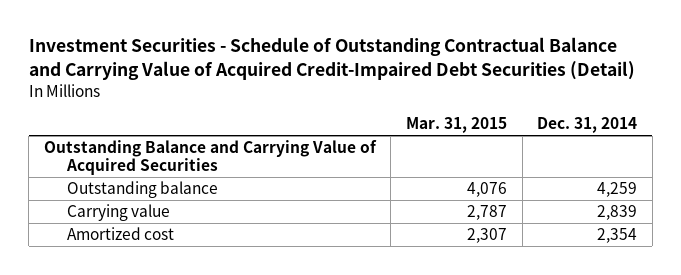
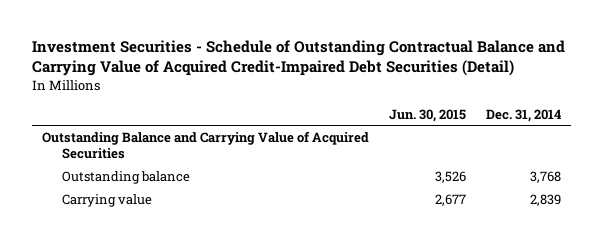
[405,117,507,134] Mar. 31, 2015 -> none
none -> [389,108,467,122] Jun. 30, 2015
[597,182,638,198] 4,259 -> [530,171,562,184] 3,768
[66,227,174,241] Amortized cost -> none

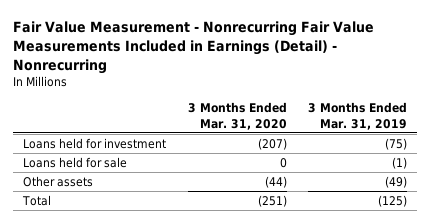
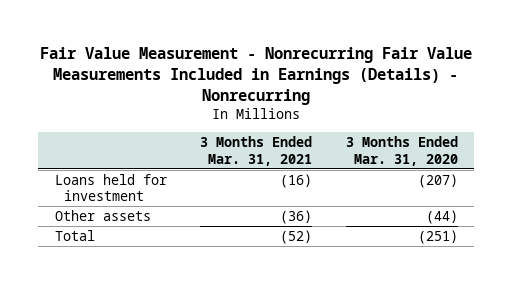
[12,20,374,74] Fair Value Measurement - Nonrecurring Fair Value Measurements Included in Earnings (Detail) - Nonrecurring -> [40,46,473,105] Fair Value Measurement - Nonrecurring Fair Value Measurements Included in Earnings (Details) - Nonrecurring
[307,102,407,130] 3 Months Ended Mar. 31, 2019 -> none
none -> [200,136,313,166] 3 Months Ended Mar. 31, 2021
[23,156,128,168] Loans held for sale -> none

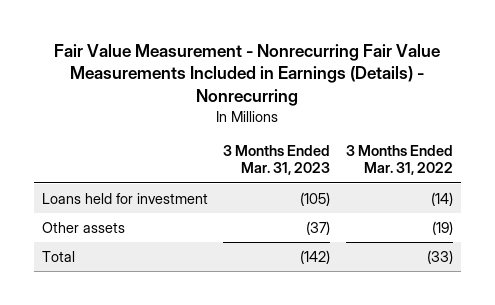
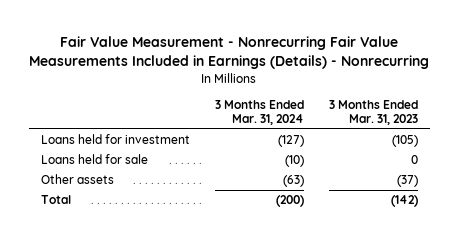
[346,144,454,176] 3 Months Ended Mar. 31, 2022 -> none
none -> [214,100,304,126] 3 Months Ended Mar. 31, 2024
none -> [41,154,149,165] Loans held for sale

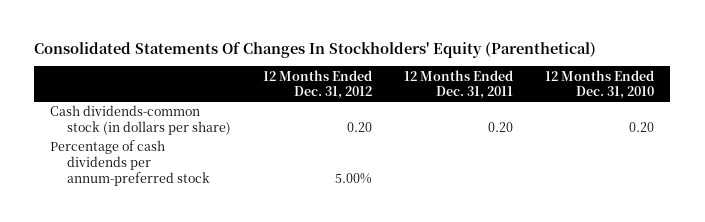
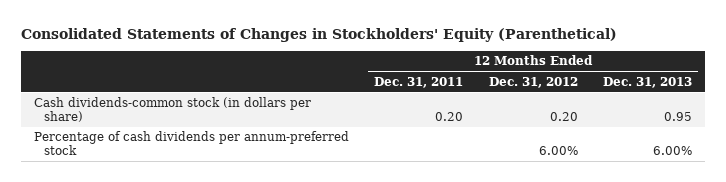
[34,41,597,58] Consolidated Statements Of Changes In Stockholders' Equity (Parenthetical) -> [21,28,618,43] Consolidated Statements of Changes in Stockholders' Equity (Parenthetical)
[545,69,655,100] 12 Months Ended Dec. 31, 2010 -> none
none -> [602,76,692,88] Dec. 31, 2013
[335,172,373,184] 5.00% -> [538,145,578,155] 6.00%

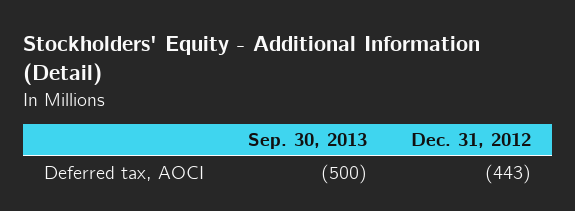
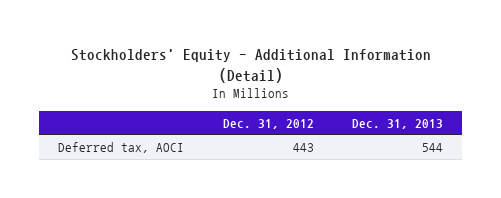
[248,133,368,150] Sep. 30, 2013 -> none
none -> [351,118,443,129] Dec. 31, 2013
[484,164,531,185] (443) -> [292,143,314,153] 443

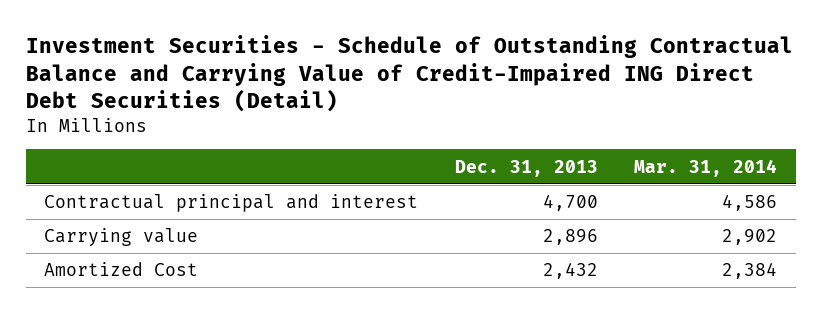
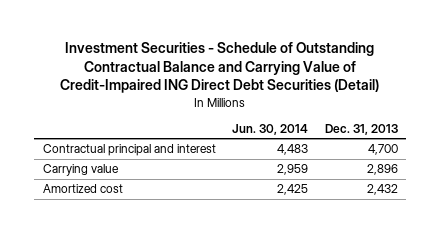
[634,158,778,177] Mar. 31, 2014 -> none
none -> [232,123,309,135] Jun. 30, 2014
[44,262,199,277] Amortized Cost -> [42,184,123,194] Amortized cost

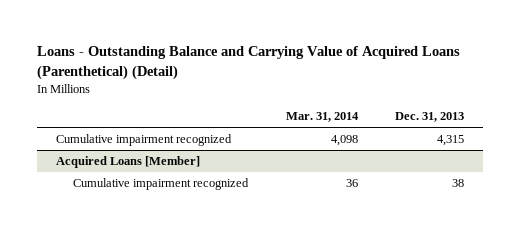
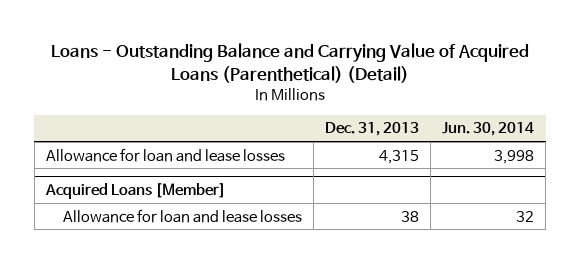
[285,112,359,123] Mar. 31, 2014 -> none
none -> [442,122,535,137] Jun. 30, 2014
[55,134,232,147] Cumulative impairment recognized -> [45,147,285,162] Allowance for loan and lease losses
[73,178,250,191] Cumulative impairment recognized -> [62,208,302,223] Allowance for loan and lease losses

